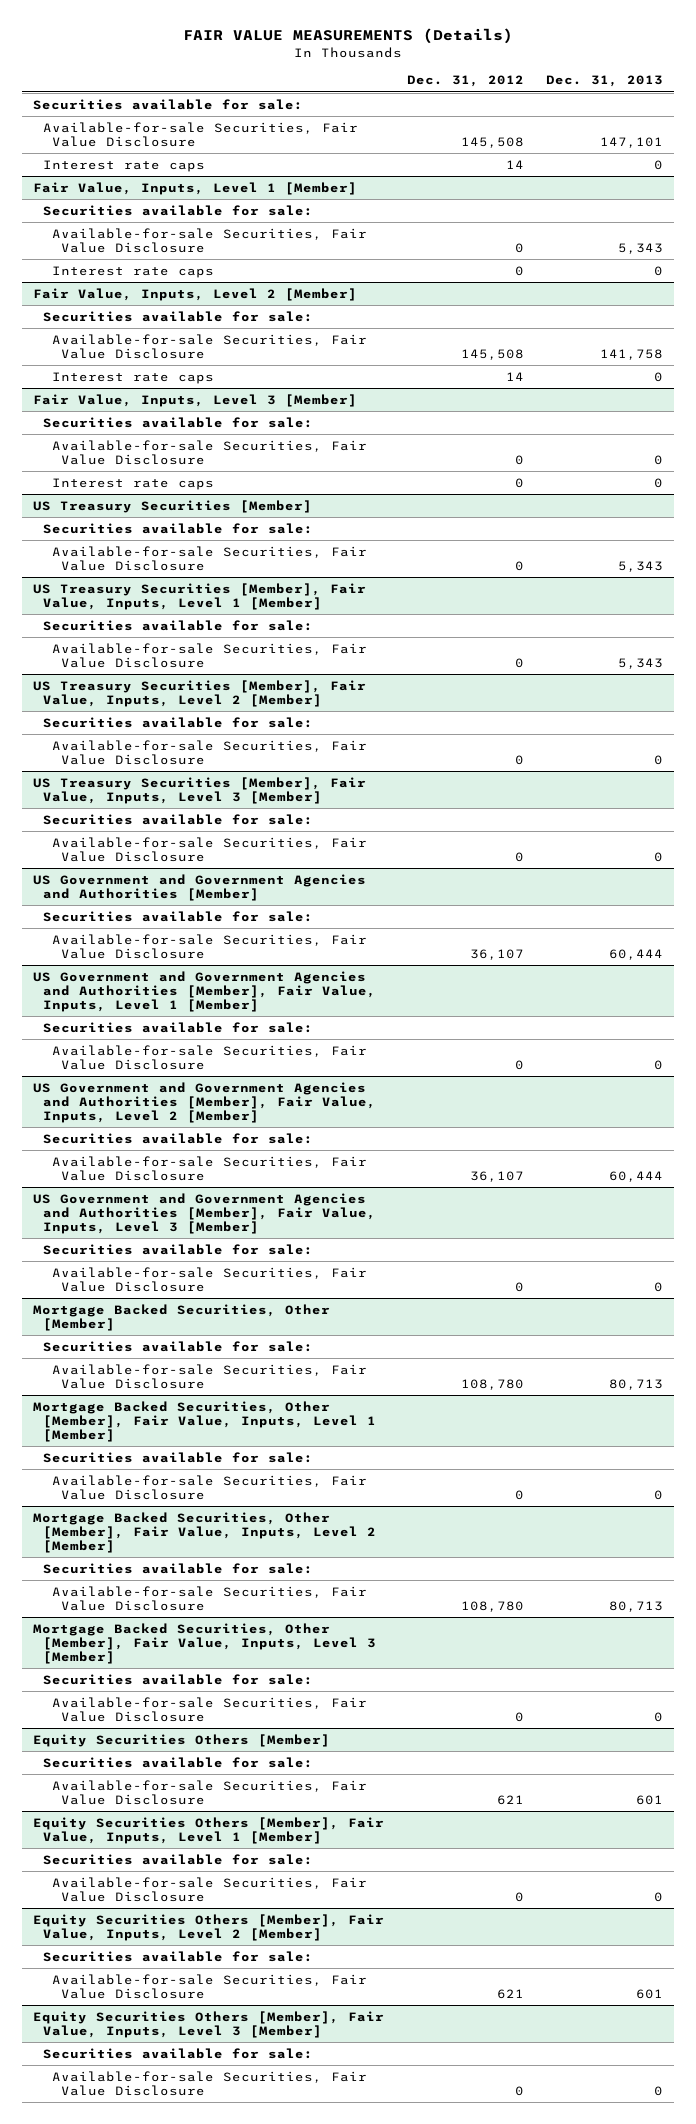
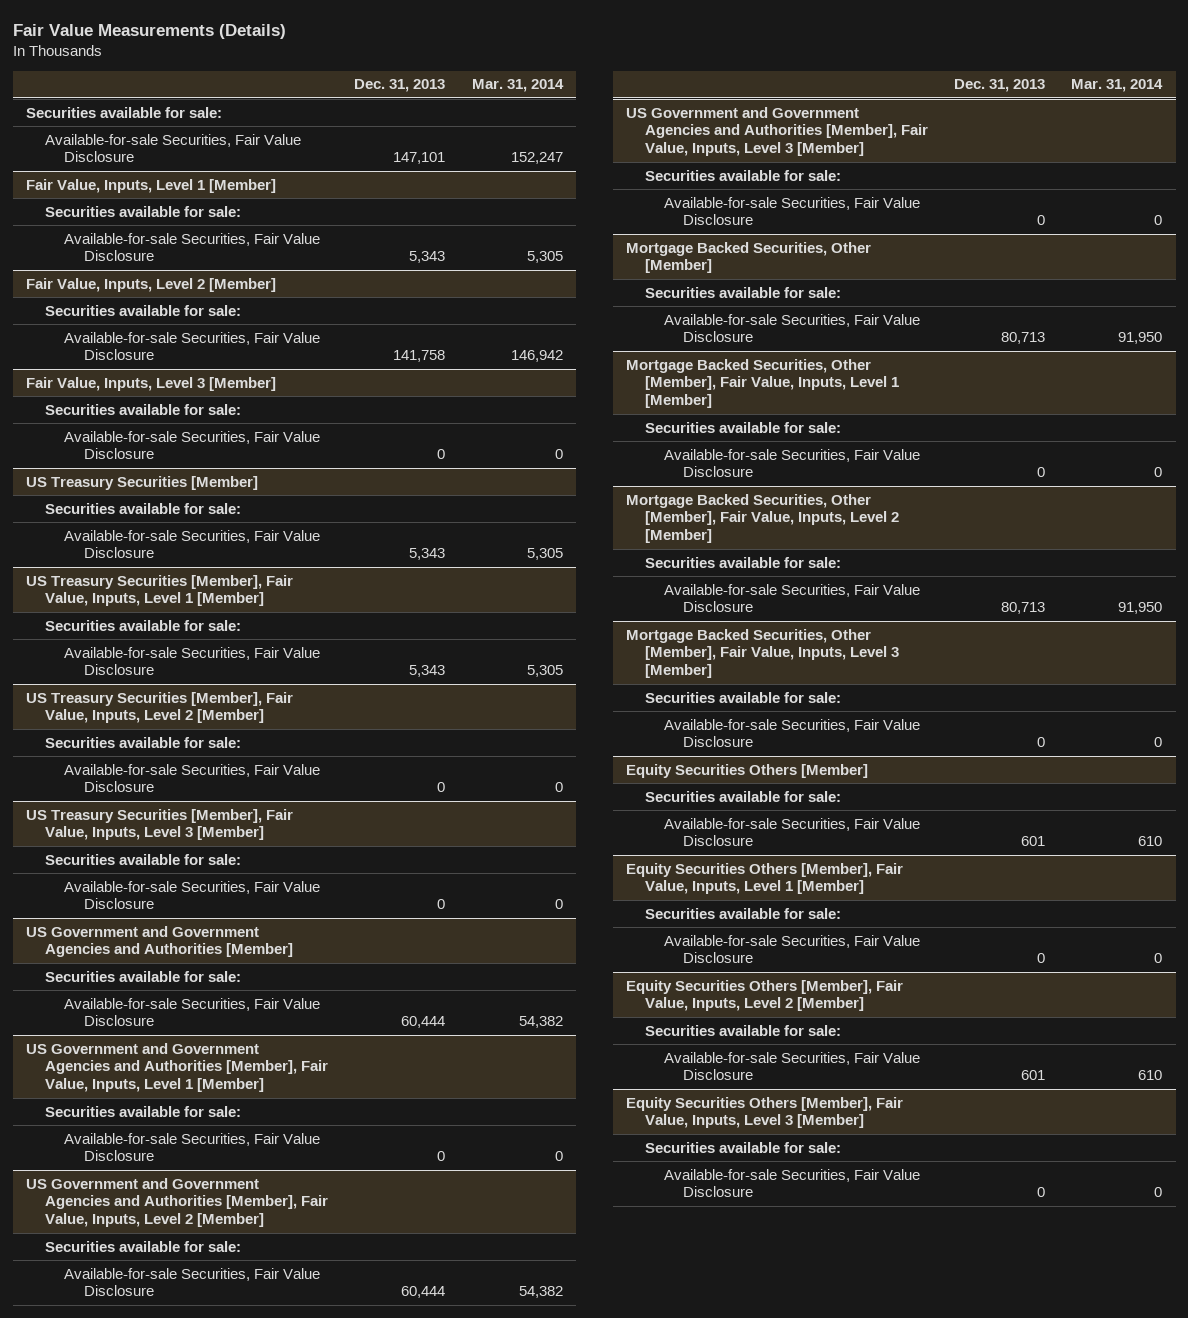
[183,28,514,45] FAIR VALUE MEASUREMENTS (Details) -> [12,23,286,39] Fair Value Measurements (Details)
[406,75,524,88] Dec. 31, 2012 -> none
none -> [471,79,564,93] Mar. 31, 2014
[42,159,205,172] Interest rate caps -> none
[51,265,214,278] Interest rate caps -> none
[51,371,214,384] Interest rate caps -> none
[51,477,214,490] Interest rate caps -> none

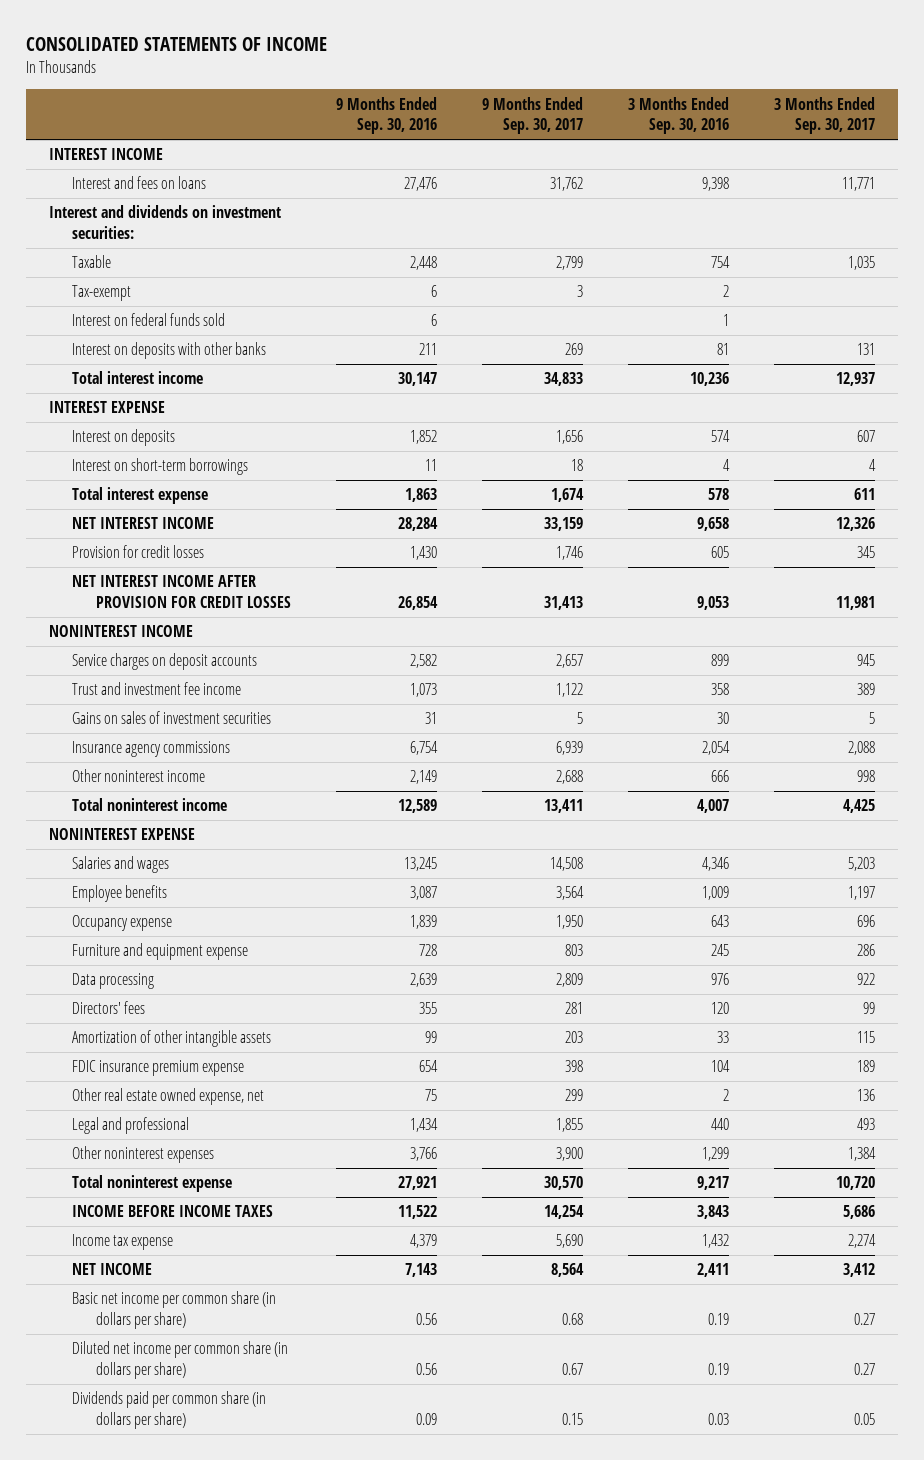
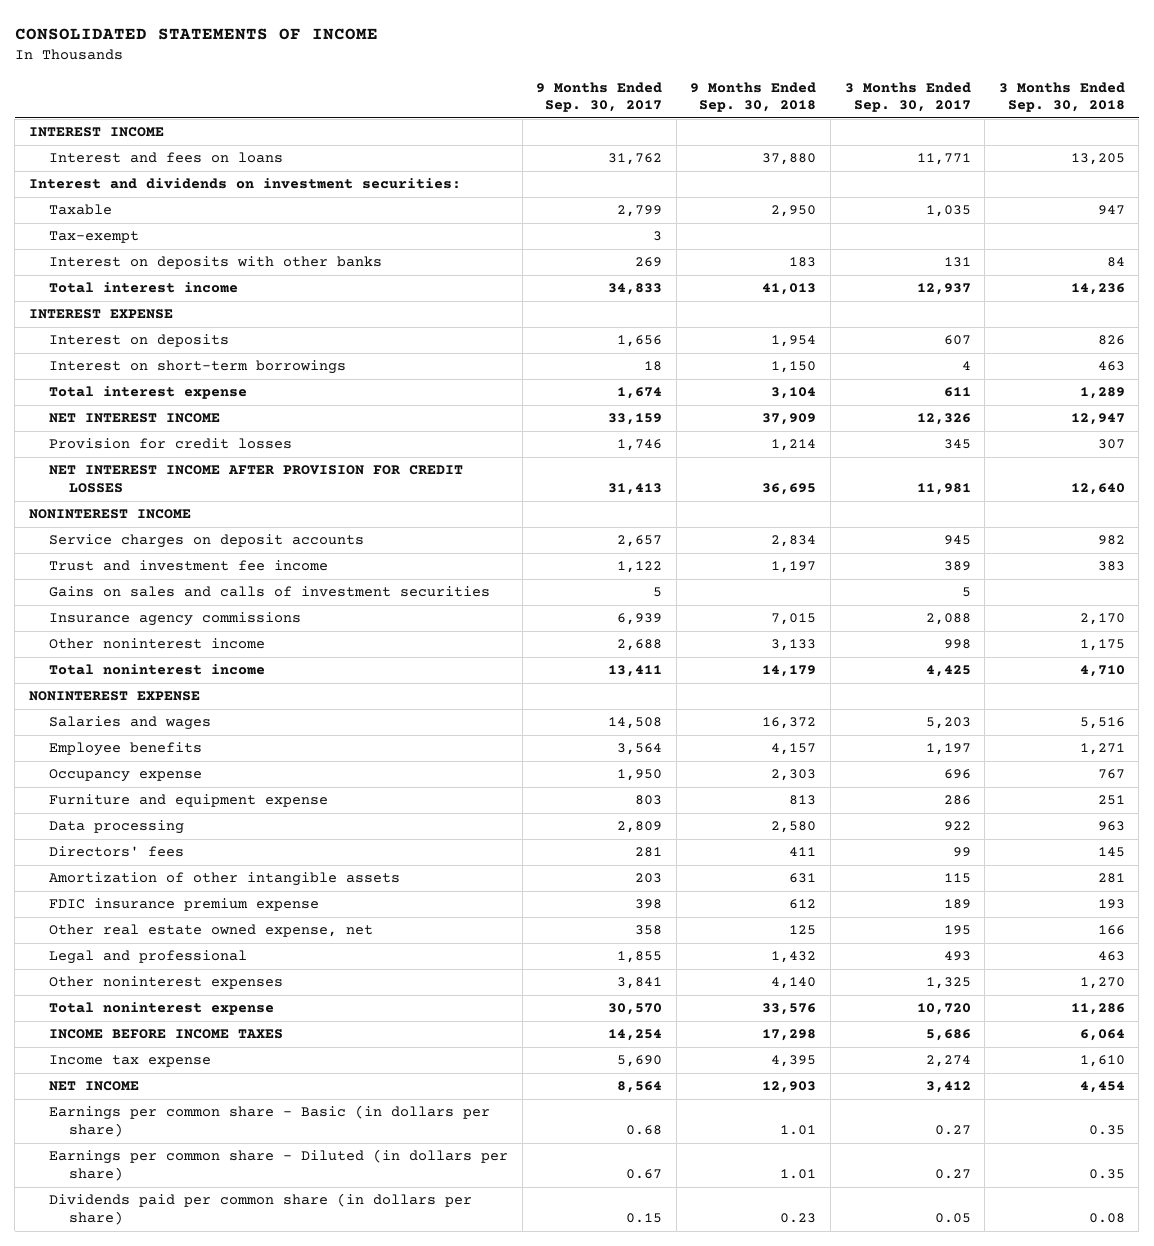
[335,96,437,135] 9 Months Ended Sep. 30, 2016 -> none
[627,96,729,135] 3 Months Ended Sep. 30, 2016 -> none
none -> [690,81,817,113] 9 Months Ended Sep. 30, 2018
none -> [998,81,1125,113] 3 Months Ended Sep. 30, 2018
[72,313,226,327] Interest on federal funds sold -> none
[72,711,272,725] Gains on sales of investment securities -> [49,586,491,598] Gains on sales and calls of investment securities
[564,1089,583,1102] 299 -> [635,925,663,936] 358
[856,1089,875,1102] 136 -> [943,925,971,936] 195
[555,1147,583,1162] 3,900 -> [617,977,663,990] 3,841
[847,1147,876,1162] 1,384 -> [925,977,971,990] 1,325
[72,1291,277,1329] Basic net income per common share (in dollars per share) -> [49,1105,491,1138] Earnings per common share - Basic (in dollars per share)
[72,1341,289,1379] Diluted net income per common share (in dollars per share) -> [49,1149,509,1182] Earnings per common share - Diluted (in dollars per share)

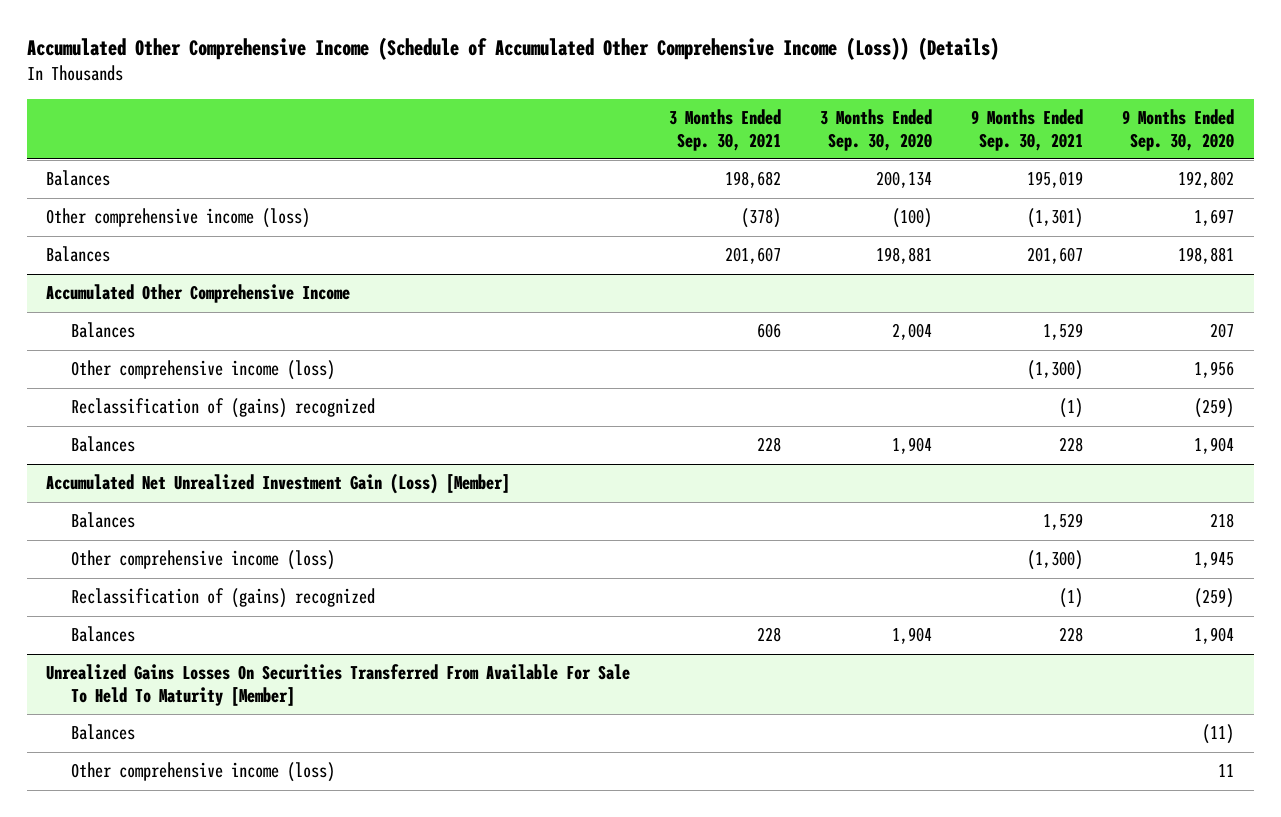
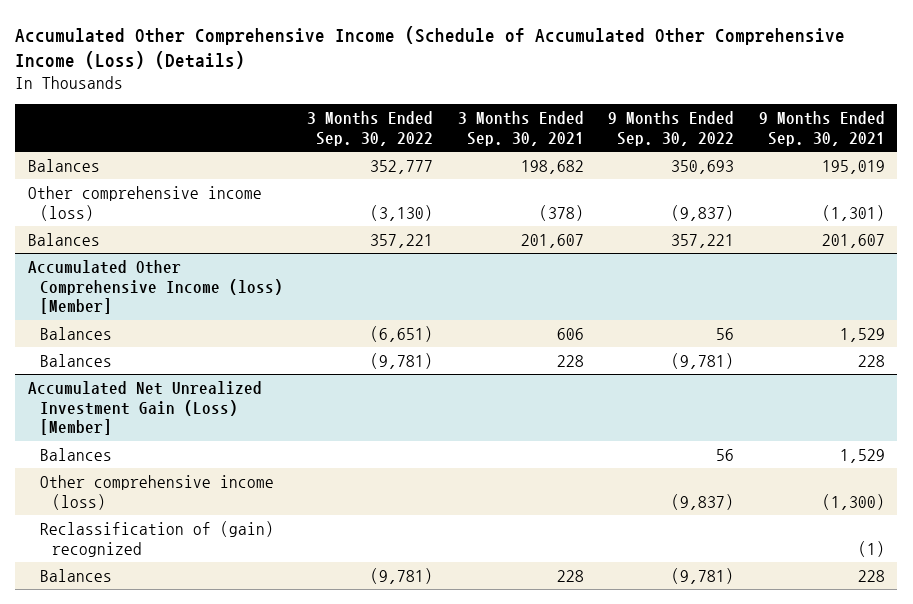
[26,37,999,61] Accumulated Other Comprehensive Income (Schedule of Accumulated Other Comprehensive Income (Loss)) (Details) -> [15,25,846,70] Accumulated Other Comprehensive Income (Schedule of Accumulated Other Comprehensive Income (Loss) (Details)
[820,108,933,151] 3 Months Ended Sep. 30, 2020 -> none
[1122,108,1235,151] 9 Months Ended Sep. 30, 2020 -> none
none -> [307,111,434,146] 3 Months Ended Sep. 30, 2022
none -> [608,111,735,146] 9 Months Ended Sep. 30, 2022
[46,284,351,304] Accumulated Other Comprehensive Income -> [27,259,283,315] Accumulated Other Comprehensive Income (loss) [Member]
[71,360,336,381] Other comprehensive income (loss) -> none
[71,398,376,419] Reclassification of (gains) recognized -> none
[71,588,376,609] Reclassification of (gains) recognized -> [39,520,274,557] Reclassification of (gain) recognized
[46,664,631,707] Unrealized Gains Losses On Securities Transferred From Available For Sale To Held To Maturity [Member] -> none
[71,724,136,741] Balances -> none
[71,762,336,783] Other comprehensive income (loss) -> none

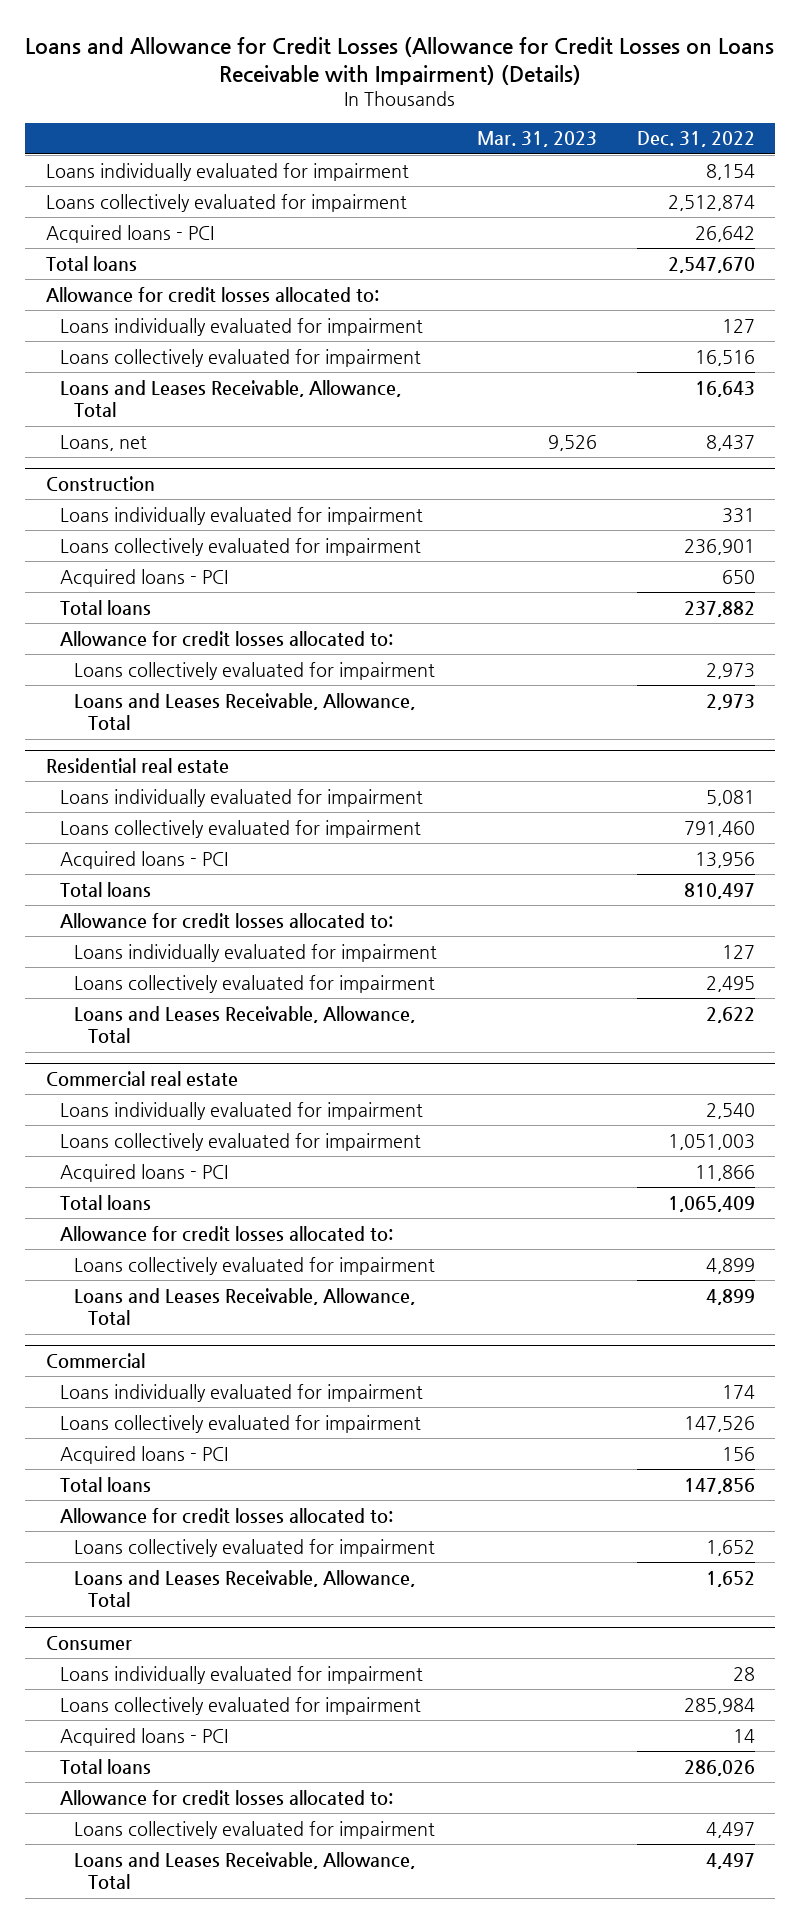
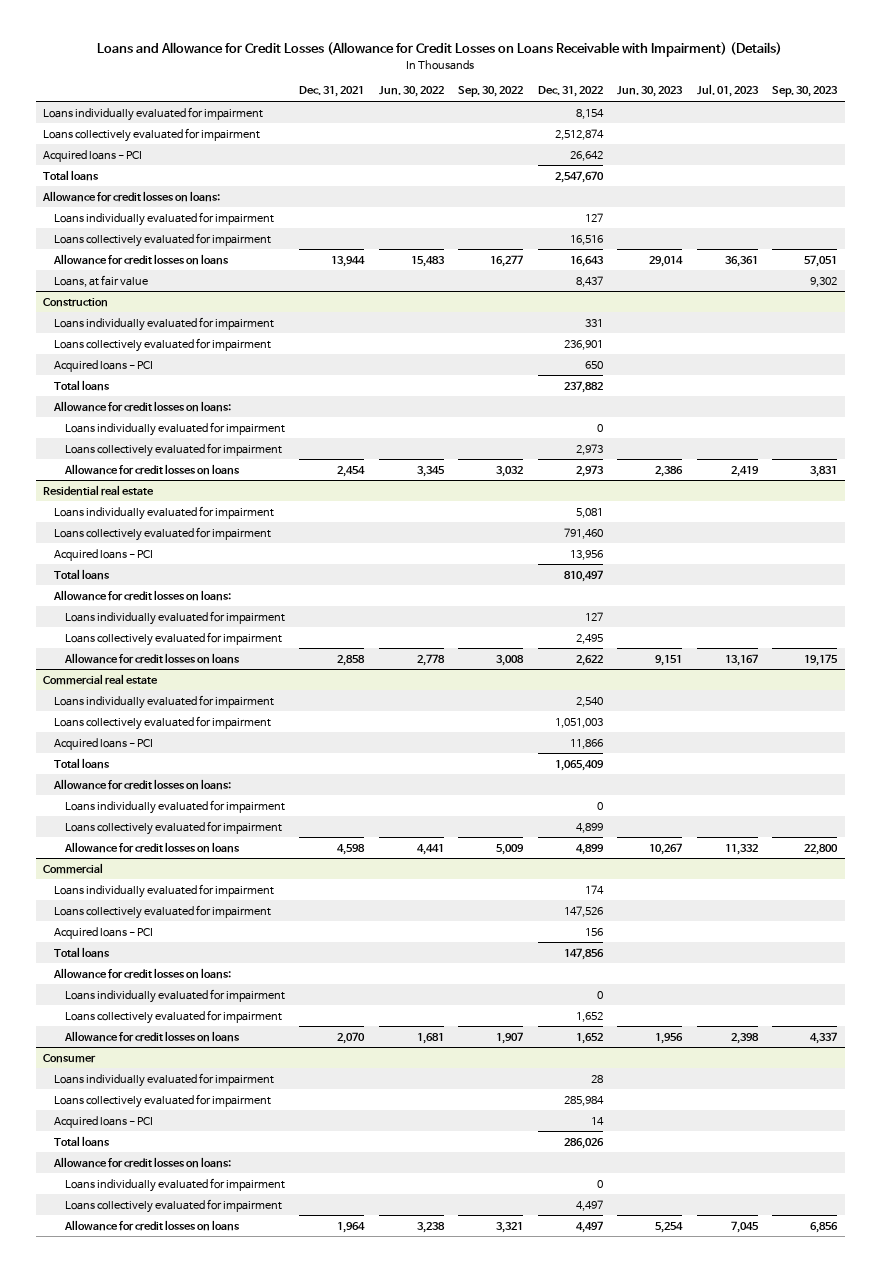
[477,131,598,148] Mar. 31, 2023 -> none
none -> [299,86,365,98] Dec. 31, 2021
none -> [378,86,444,98] Jun. 30, 2022
none -> [458,86,524,98] Sep. 30, 2022
none -> [617,86,684,98] Jun. 30, 2023
none -> [696,84,759,98] Jul. 01, 2023
none -> [772,86,839,98] Sep. 30, 2023
[45,286,379,303] Allowance for credit losses allocated to: -> [42,190,221,202] Allowance for credit losses on loans:
[59,379,401,418] Loans and Leases Receivable, Allowance, Total -> [53,253,230,265] Allowance for credit losses on loans
[59,434,147,451] Loans, net -> [54,274,149,287] Loans, at fair value
[59,630,393,647] Allowance for credit losses allocated to: -> [53,400,232,412] Allowance for credit losses on loans:
none -> [64,421,285,436] Loans individually evaluated for impairment
[73,692,415,731] Loans and Leases Receivable, Allowance, Total -> [63,463,240,475] Allowance for credit losses on loans
[59,912,393,929] Allowance for credit losses allocated to: -> [53,589,232,601] Allowance for credit losses on loans:
[73,1005,415,1044] Loans and Leases Receivable, Allowance, Total -> [63,652,240,664] Allowance for credit losses on loans
[59,1225,393,1242] Allowance for credit losses allocated to: -> [53,778,232,790] Allowance for credit losses on loans:
none -> [64,799,285,814] Loans individually evaluated for impairment
[73,1287,415,1326] Loans and Leases Receivable, Allowance, Total -> [63,841,240,853] Allowance for credit losses on loans
[59,1507,393,1524] Allowance for credit losses allocated to: -> [53,967,232,979] Allowance for credit losses on loans:
none -> [64,988,285,1003] Loans individually evaluated for impairment
[73,1569,415,1608] Loans and Leases Receivable, Allowance, Total -> [63,1030,240,1042] Allowance for credit losses on loans
[59,1789,393,1806] Allowance for credit losses allocated to: -> [53,1156,232,1168] Allowance for credit losses on loans:
none -> [64,1177,285,1192] Loans individually evaluated for impairment
[73,1851,415,1890] Loans and Leases Receivable, Allowance, Total -> [63,1219,240,1231] Allowance for credit losses on loans

